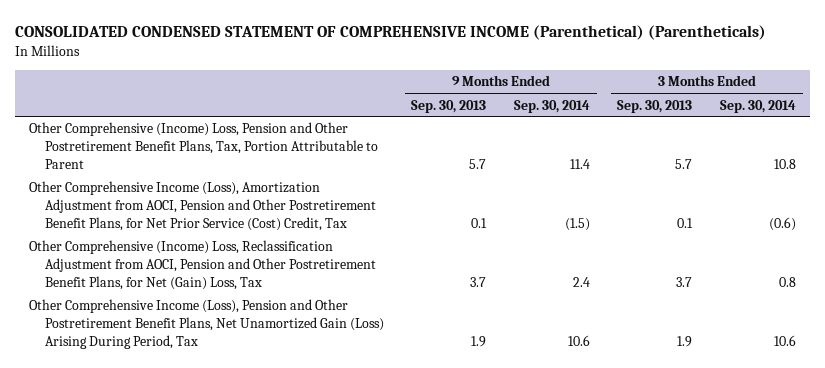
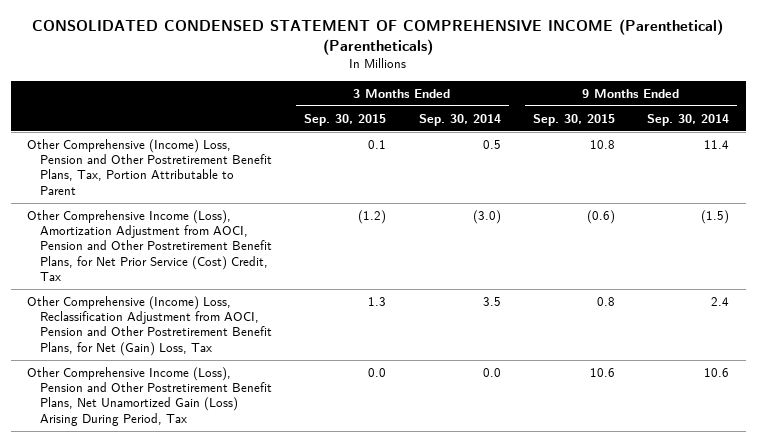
[411,99,487,113] Sep. 30, 2013 -> none
[617,99,693,113] Sep. 30, 2013 -> none
none -> [304,113,387,126] Sep. 30, 2015
none -> [533,113,616,126] Sep. 30, 2015
[773,159,796,170] 10.8 -> [482,140,501,150] 0.5
[768,217,796,232] (0.6) -> [472,210,501,225] (3.0)
[778,277,796,288] 0.8 -> [482,297,501,307] 3.5
[773,335,796,347] 10.6 -> [482,368,501,378] 0.0

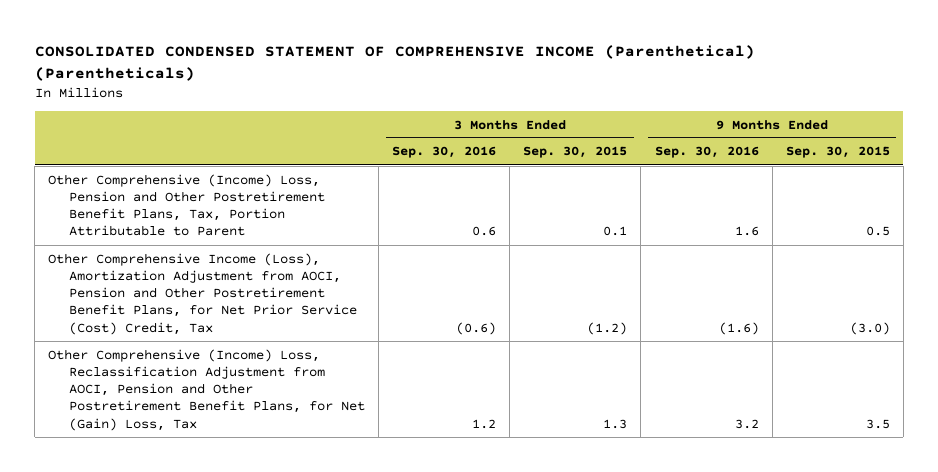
[418,113,501,126] Sep. 30, 2014 -> none
[647,113,730,126] Sep. 30, 2014 -> none
none -> [392,146,497,159] Sep. 30, 2016
none -> [654,146,759,159] Sep. 30, 2016
[27,367,272,426] Other Comprehensive Income (Loss), Pension and Other Postretirement Benefit Plans, Net Unamortized Gain (Loss) Arising During Period, Tax -> none
[590,140,616,150] 10.8 -> [865,226,890,237] 0.5
[587,210,616,225] (0.6) -> [849,321,890,335] (3.0)
[597,297,616,307] 0.8 -> [865,418,890,429] 3.5

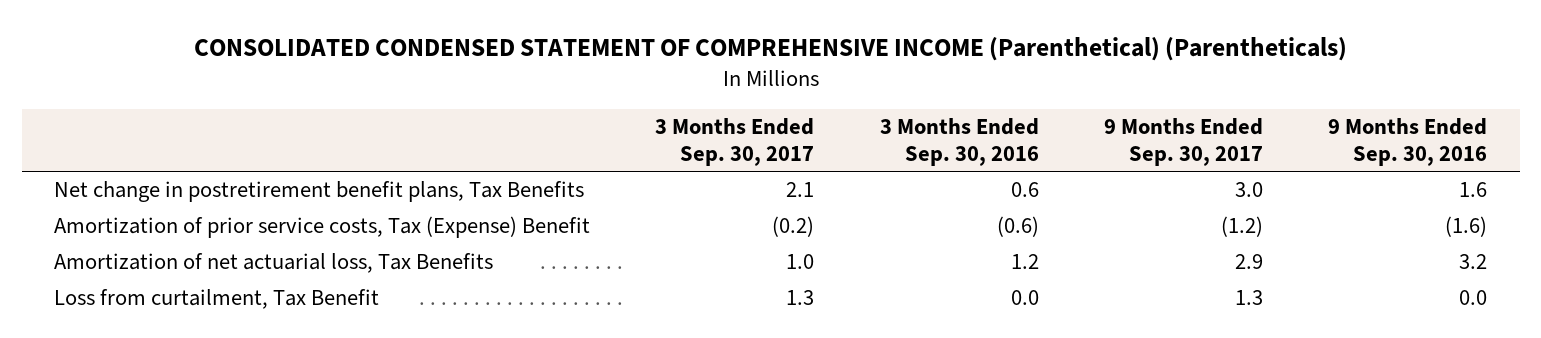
[523,146,628,159] Sep. 30, 2015 -> none
[785,146,890,159] Sep. 30, 2015 -> none
none -> [655,117,815,166] 3 Months Ended Sep. 30, 2017
none -> [1103,117,1263,166] 9 Months Ended Sep. 30, 2017
[48,173,326,237] Other Comprehensive (Income) Loss, Pension and Other Postretirement Benefit Plans, Tax, Portion Attributable to Parent -> [54,181,585,203] Net change in postretirement benefit plans, Tax Benefits
[48,252,358,335] Other Comprehensive Income (Loss), Amortization Adjustment from AOCI, Pension and Other Postretirement Benefit Plans, for Net Prior Service (Cost) Credit, Tax -> [54,216,591,239] Amortization of prior service costs, Tax (Expense) Benefit
[48,348,366,431] Other Comprehensive (Income) Loss, Reclassification Adjustment from AOCI, Pension and Other Postretirement Benefit Plans, for Net (Gain) Loss, Tax -> [54,253,494,274] Amortization of net actuarial loss, Tax Benefits
none -> [54,289,380,310] Loss from curtailment, Tax Benefit

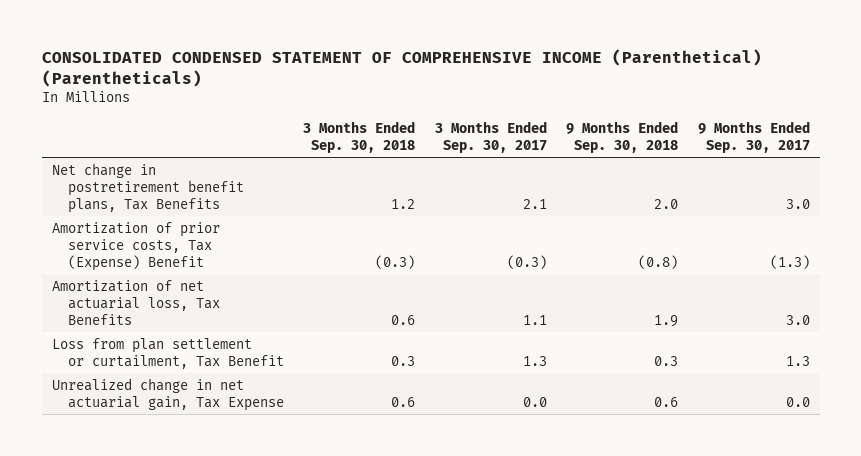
[879,117,1039,166] 3 Months Ended Sep. 30, 2016 -> none
[1328,117,1488,166] 9 Months Ended Sep. 30, 2016 -> none
none -> [303,120,416,153] 3 Months Ended Sep. 30, 2018
none -> [566,120,679,153] 9 Months Ended Sep. 30, 2018
[772,216,815,238] (0.2) -> [506,254,547,269] (0.3)
[1220,216,1263,238] (1.2) -> [769,254,810,269] (1.3)
[786,254,815,270] 1.0 -> [522,314,547,325] 1.1
[1234,254,1263,270] 2.9 -> [785,314,810,325] 3.0
[54,289,380,310] Loss from curtailment, Tax Benefit -> [51,337,284,369] Loss from plan settlement or curtailment, Tax Benefit
none -> [51,377,284,411] Unrealized change in net actuarial gain, Tax Expense

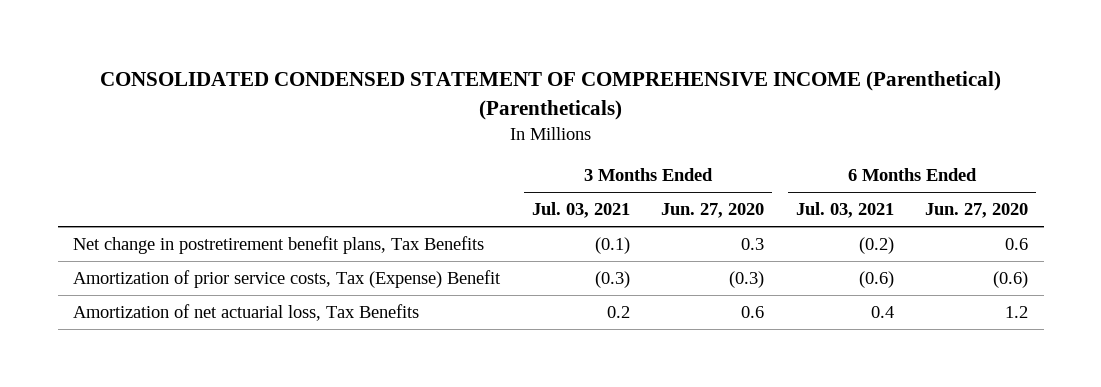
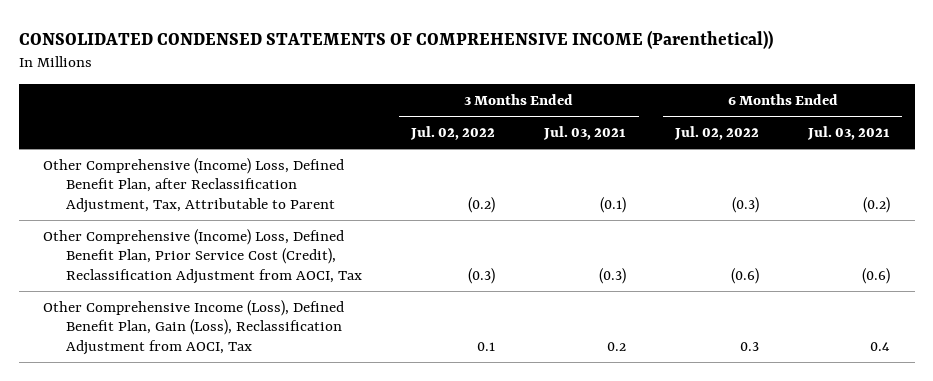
[99,71,1001,120] CONSOLIDATED CONDENSED STATEMENT OF COMPREHENSIVE INCOME (Parenthetical) (Parentheticals) -> [18,29,773,49] CONSOLIDATED CONDENSED STATEMENTS OF COMPREHENSIVE INCOME (Parenthetical))
[661,203,765,219] Jun. 27, 2020 -> none
[925,203,1029,219] Jun. 27, 2020 -> none
none -> [410,126,496,141] Jul. 02, 2022
none -> [674,126,760,141] Jul. 02, 2022
[73,236,485,255] Net change in postretirement benefit plans, Tax Benefits -> [43,157,345,213] Other Comprehensive (Income) Loss, Defined Benefit Plan, after Reclassification Adjustment, Tax, Attributable to Parent
[73,270,502,289] Amortization of prior service costs, Tax (Expense) Benefit -> [43,228,363,284] Other Comprehensive (Income) Loss, Defined Benefit Plan, Prior Service Cost (Credit), Reclassification Adjustment from AOCI, Tax
[73,304,420,322] Amortization of net actuarial loss, Tax Benefits -> [43,299,345,355] Other Comprehensive Income (Loss), Defined Benefit Plan, Gain (Loss), Reclassification Adjustment from AOCI, Tax

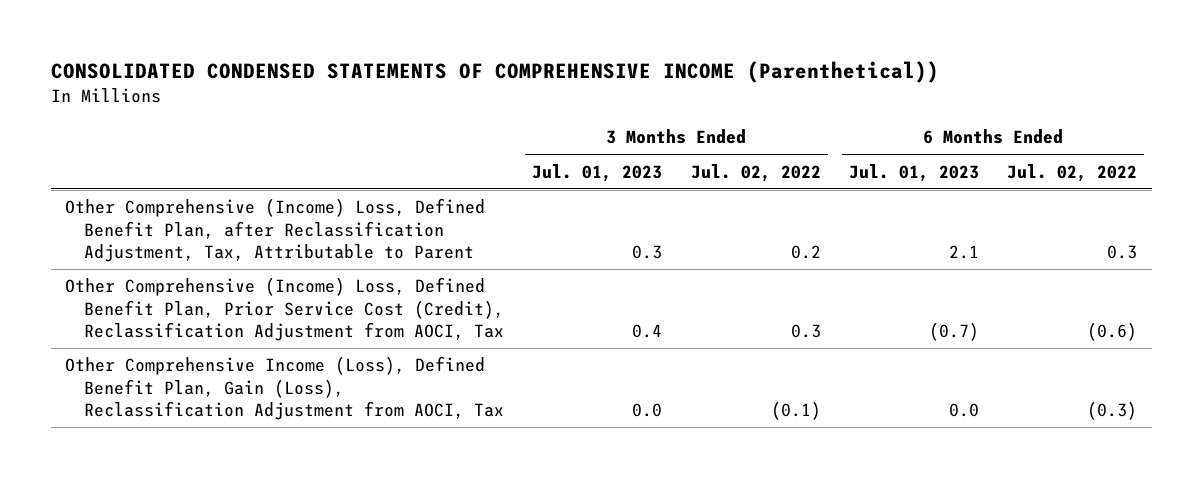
[543,126,627,141] Jul. 03, 2021 -> none
[807,126,891,141] Jul. 03, 2021 -> none
none -> [532,163,663,182] Jul. 01, 2023
none -> [848,163,979,182] Jul. 01, 2023
[468,196,496,213] (0.2) -> [790,245,821,260] 0.2
[732,196,760,213] (0.3) -> [1107,245,1138,260] 0.3
[468,267,496,284] (0.3) -> [790,324,821,339] 0.3
[477,341,496,351] 0.1 -> [770,401,821,421] (0.1)
[740,341,760,351] 0.3 -> [1087,401,1138,421] (0.3)

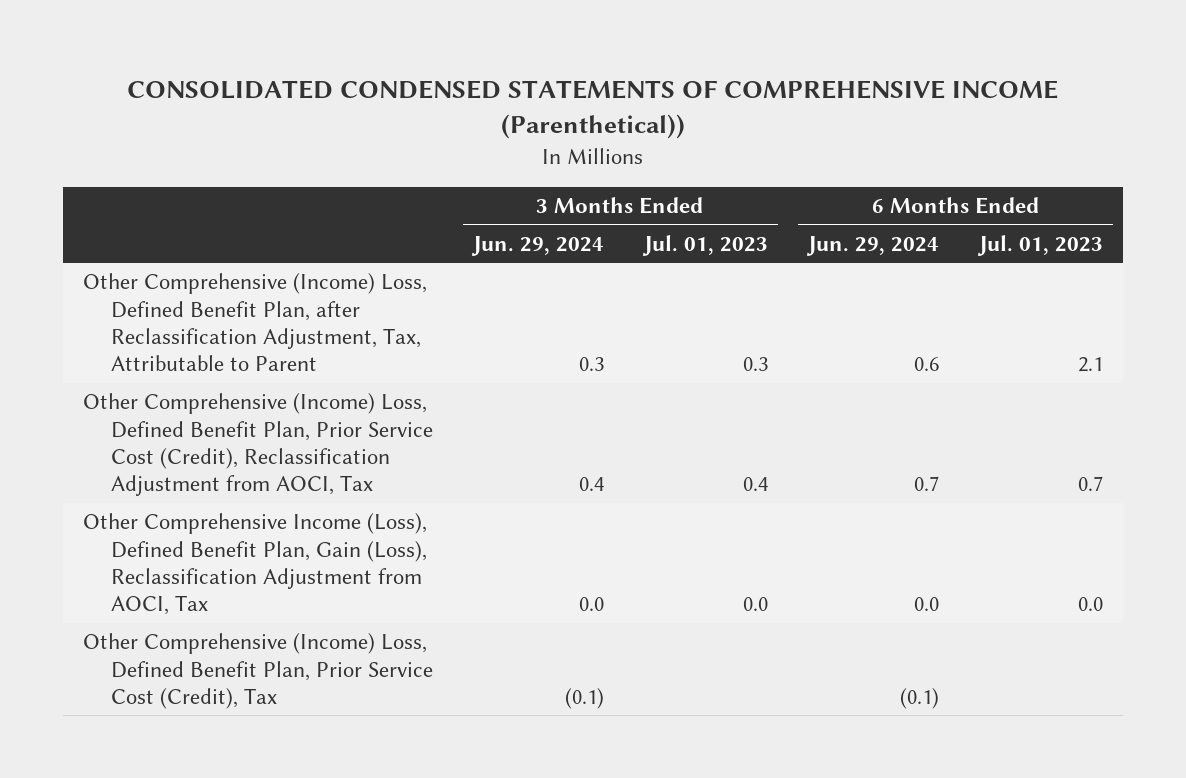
[690,163,821,182] Jul. 02, 2022 -> none
[1007,163,1138,182] Jul. 02, 2022 -> none
none -> [470,235,604,256] Jun. 29, 2024
none -> [806,235,940,256] Jun. 29, 2024
[928,322,979,342] (0.7) -> [1078,476,1104,492] 0.7
none -> [83,633,433,709] Other Comprehensive (Income) Loss, Defined Benefit Plan, Prior Service Cost (Credit), Tax

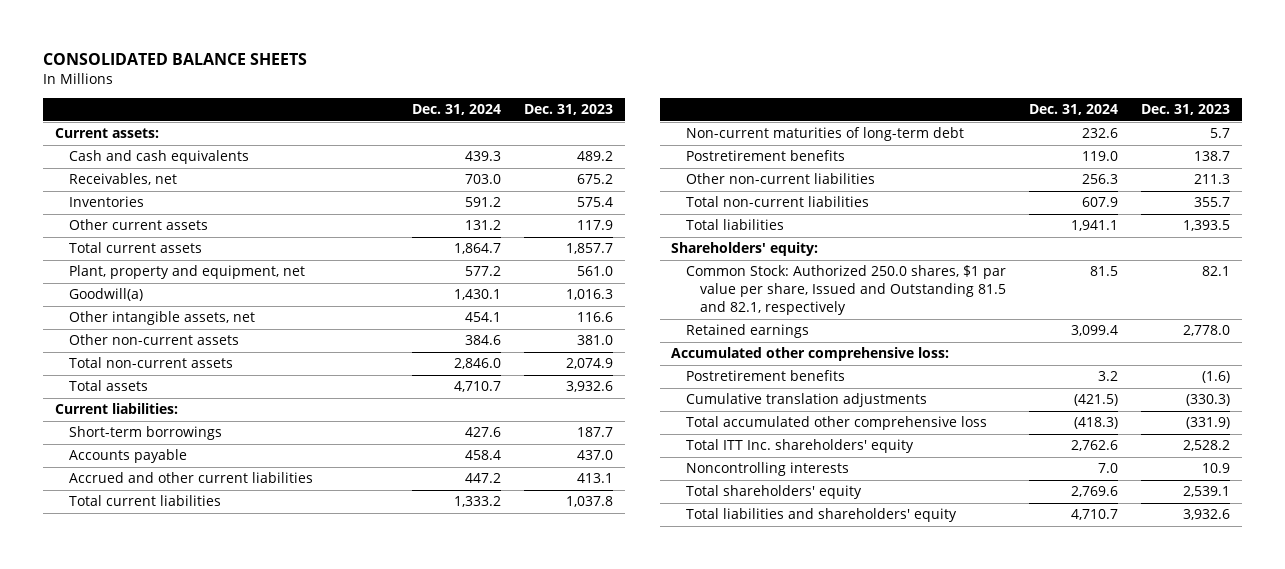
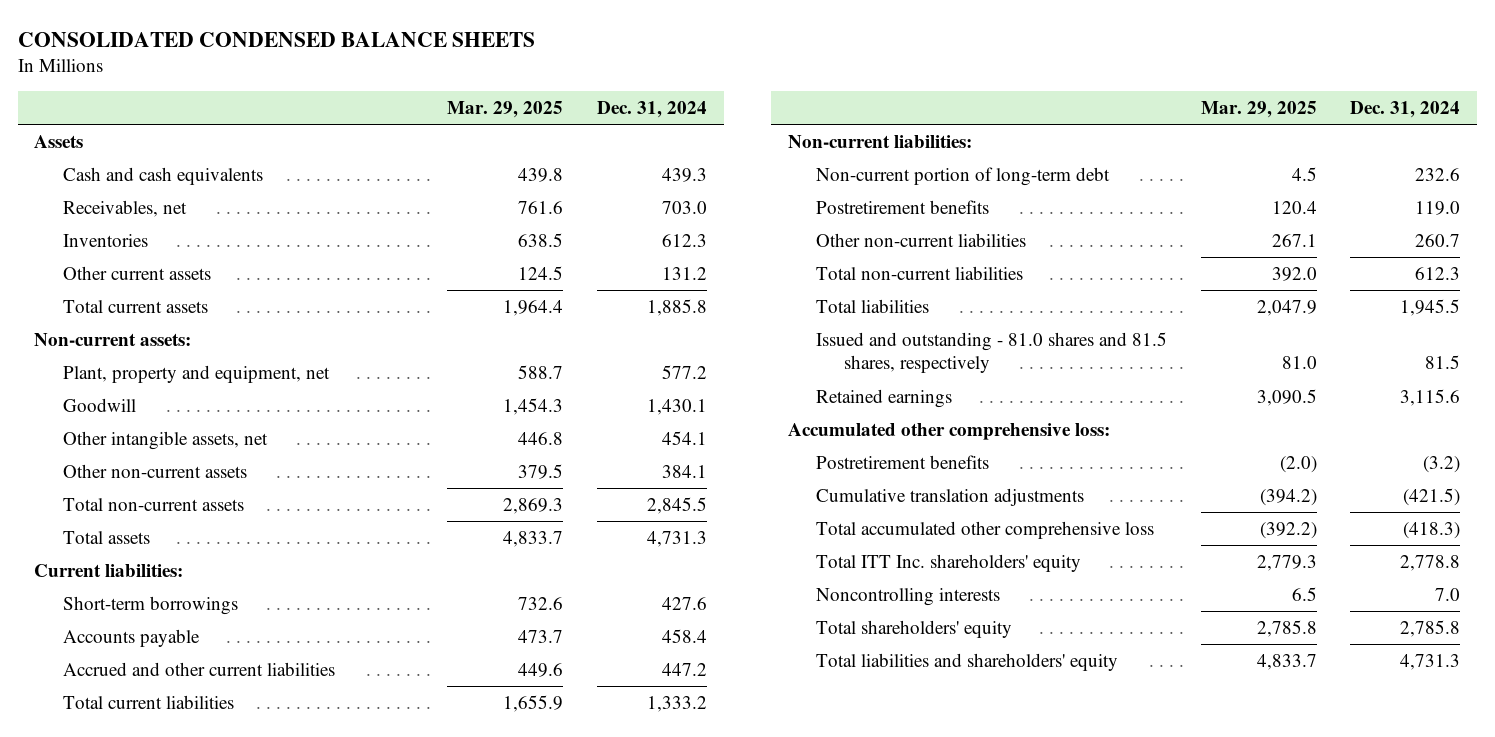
[43,52,308,65] CONSOLIDATED BALANCE SHEETS -> [17,31,535,47] CONSOLIDATED CONDENSED BALANCE SHEETS
[524,103,614,115] Dec. 31, 2023 -> none
none -> [447,100,564,118] Mar. 29, 2025
[54,128,159,139] Current assets: -> [34,134,84,148] Assets
[465,197,502,208] 591.2 -> [662,233,708,247] 612.3
[454,243,502,255] 1,864.7 -> [647,298,708,316] 1,885.8
none -> [34,332,192,346] Non-current assets:
[68,288,143,302] Goodwill(a) -> [62,397,136,412] Goodwill
[465,335,502,346] 384.6 -> [662,464,708,478] 384.1
[454,358,502,370] 2,846.0 -> [647,496,708,514] 2,845.5
[454,381,502,393] 4,710.7 -> [647,530,708,547] 4,731.3
none -> [787,134,972,148] Non-current liabilities:
[685,127,964,142] Non-current maturities of long-term debt -> [816,166,1111,186] Non-current portion of long-term debt
[671,242,819,257] Shareholders' equity: -> none
[1082,174,1119,185] 256.3 -> [1415,233,1461,247] 260.7
[1082,197,1119,208] 607.9 -> [1415,266,1461,280] 612.3
[1071,220,1119,232] 1,941.1 -> [1400,298,1461,316] 1,945.5
[685,265,1007,316] Common Stock: Authorized 250.0 shares, $1 par value per share, Issued and Outstanding 81.5 and 82.1, respectively -> [816,331,1168,374] Issued and outstanding - 81.0 shares and 81.5 shares, respectively
[1071,325,1119,337] 3,099.4 -> [1400,388,1461,406] 3,115.6
[1098,371,1119,382] 3.2 -> [1423,455,1461,473] (3.2)
[1071,440,1119,452] 2,762.6 -> [1400,554,1461,571] 2,778.8
[1071,486,1119,498] 2,769.6 -> [1400,619,1461,637] 2,785.8
[1071,509,1119,521] 4,710.7 -> [1400,653,1461,670] 4,731.3

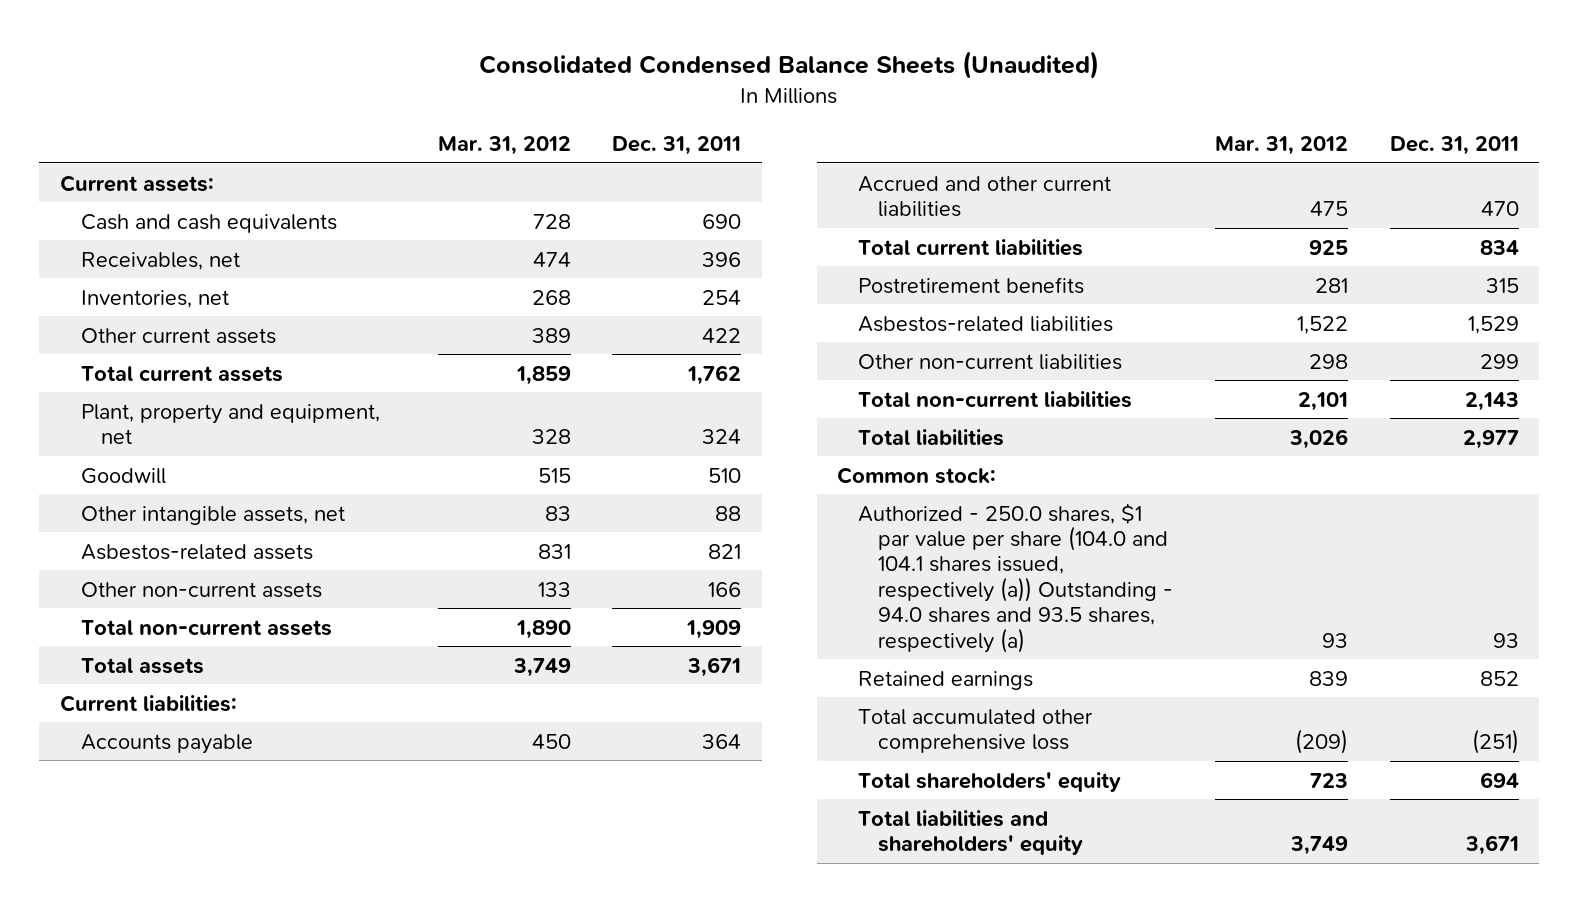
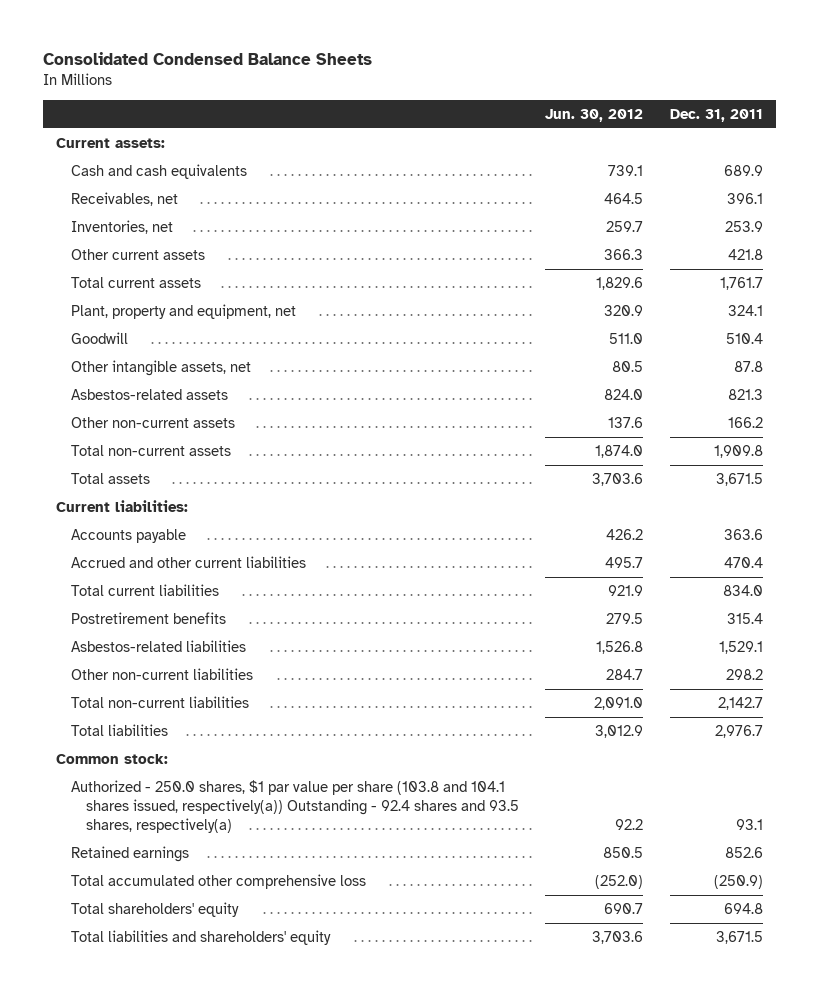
[479,51,1100,80] Consolidated Condensed Balance Sheets (Unaudited) -> [42,52,372,66] Consolidated Condensed Balance Sheets
[437,136,571,156] Mar. 31, 2012 -> none
none -> [545,108,644,122] Jun. 30, 2012
[702,213,742,229] 690 -> [724,164,764,176] 689.9
[702,251,742,267] 396 -> [727,192,764,204] 396.1
[702,289,742,305] 254 -> [725,220,764,232] 253.9
[702,327,742,343] 422 -> [728,248,764,260] 421.8
[687,364,742,385] 1,762 -> [720,276,764,290] 1,761.7
[702,429,742,445] 324 -> [728,304,764,316] 324.1
[708,467,742,483] 510 -> [726,332,764,344] 510.4
[715,505,742,521] 88 -> [734,360,764,372] 87.8
[708,543,742,559] 821 -> [728,388,764,400] 821.3
[708,581,742,597] 166 -> [728,416,764,428] 166.2
[686,619,742,639] 1,909 -> [714,444,764,458] 1,909.8
[687,656,742,677] 3,671 -> [716,472,764,486] 3,671.5
[702,733,742,749] 364 -> [724,528,764,540] 363.6
[1480,201,1519,217] 470 -> [724,556,764,568] 470.4
[1479,239,1519,255] 834 -> [723,584,764,596] 834.0
[1485,277,1519,293] 315 -> [727,612,764,624] 315.4
[1467,315,1519,334] 1,529 -> [719,640,764,654] 1,529.1
[1479,353,1519,369] 299 -> [726,668,764,680] 298.2
[1464,391,1519,411] 2,143 -> [718,696,764,710] 2,142.7
[1462,429,1519,449] 2,977 -> [715,724,764,738] 2,976.7
[857,502,1174,653] Authorized - 250.0 shares, $1 par value per share (104.0 and 104.1 shares issued, respectively (a)) Outstanding - 94.0 shares and 93.5 shares, respectively (a) -> [70,779,519,833] Authorized - 250.0 shares, $1 par value per share (103.8 and 104.1 shares issued, respectively(a)) Outstanding - 92.4 shares and 93.5 shares, respectively(a)
[1492,632,1519,648] 93 -> [736,818,764,830] 93.1
[1479,670,1519,686] 852 -> [725,846,764,858] 852.6
[1471,729,1519,755] (251) -> [714,874,764,889] (250.9)
[1479,771,1519,788] 694 -> [724,902,764,914] 694.8
[1464,835,1519,856] 3,671 -> [716,930,764,944] 3,671.5

